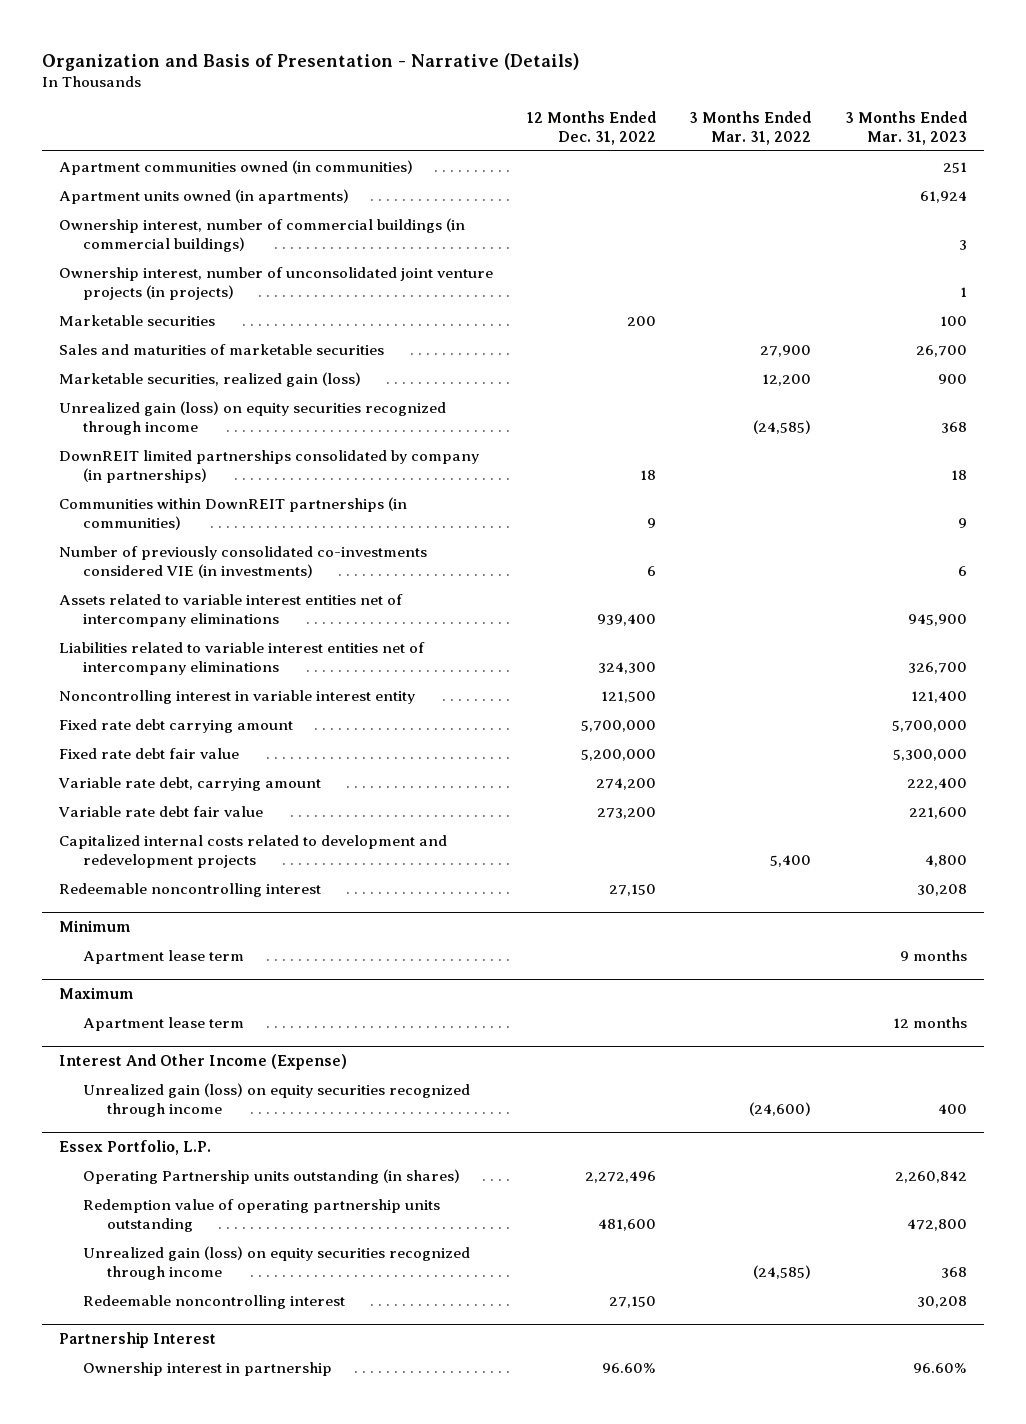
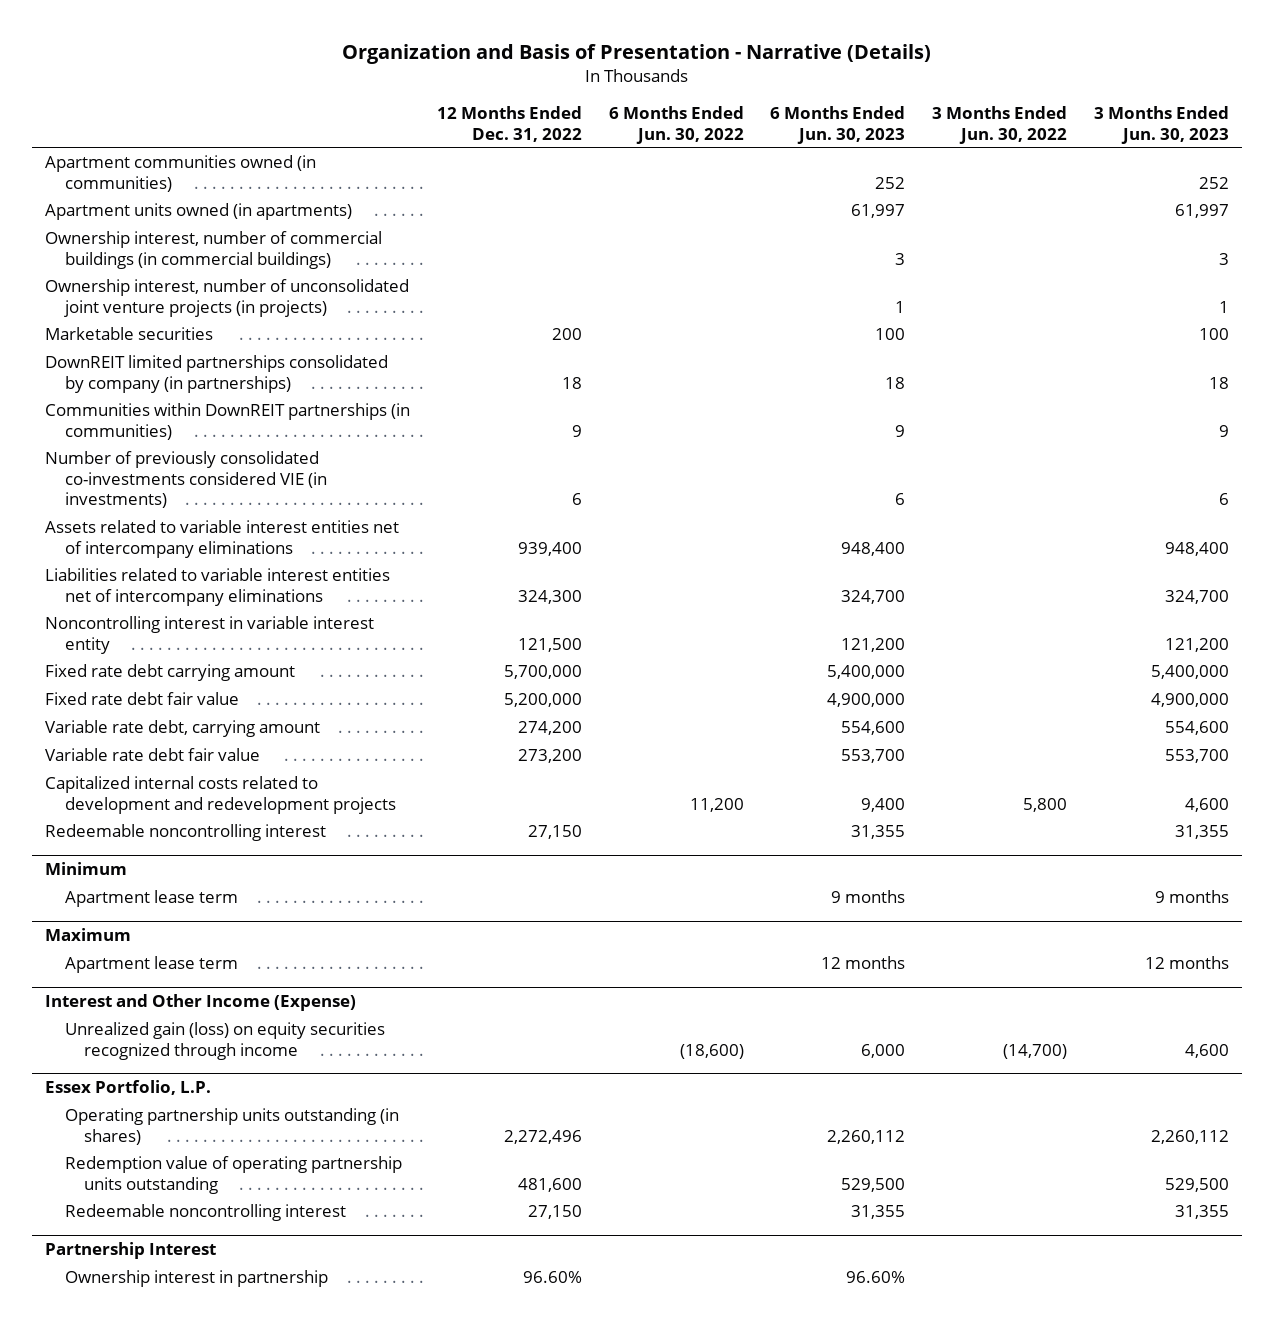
[689,110,812,145] 3 Months Ended Mar. 31, 2022 -> none
[844,110,967,145] 3 Months Ended Mar. 31, 2023 -> none
none -> [608,105,744,144] 6 Months Ended Jun. 30, 2022
none -> [770,105,906,144] 6 Months Ended Jun. 30, 2023
none -> [931,105,1067,144] 3 Months Ended Jun. 30, 2022
none -> [1093,105,1229,144] 3 Months Ended Jun. 30, 2023
[59,343,385,355] Sales and maturities of marketable securities -> none
[59,371,362,387] Marketable securities, realized gain (loss) -> none
[59,400,447,435] Unrealized gain (loss) on equity securities recognized through income -> none
[59,1054,348,1071] Interest And Other Income (Expense) -> [45,994,357,1012] Interest and Other Income (Expense)
[83,1168,461,1184] Operating Partnership units outstanding (in shares) -> [64,1107,399,1145] Operating partnership units outstanding (in shares)
[83,1245,471,1280] Unrealized gain (loss) on equity securities recognized through income -> none

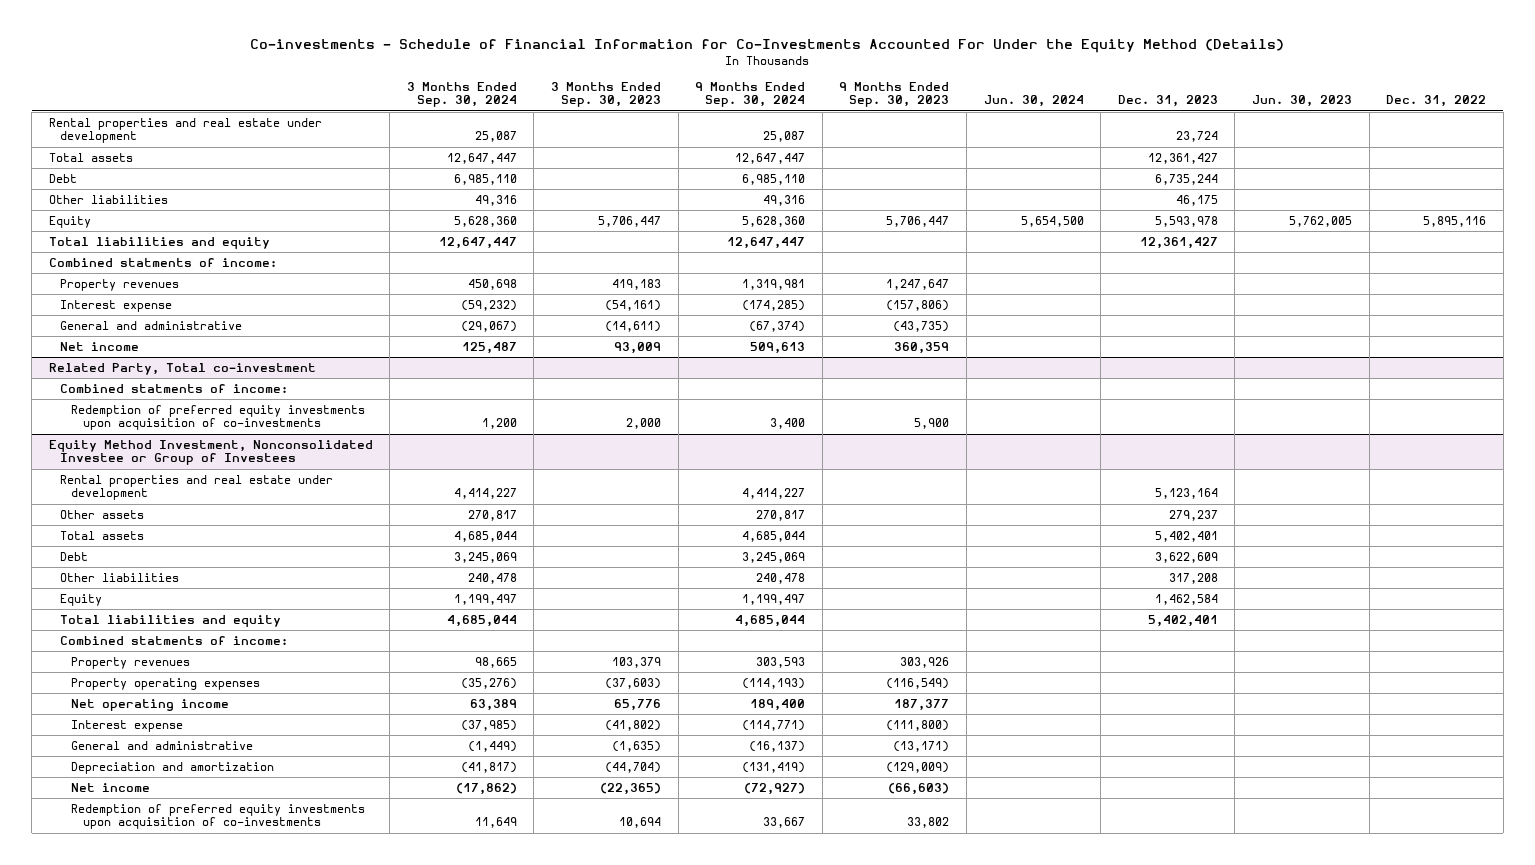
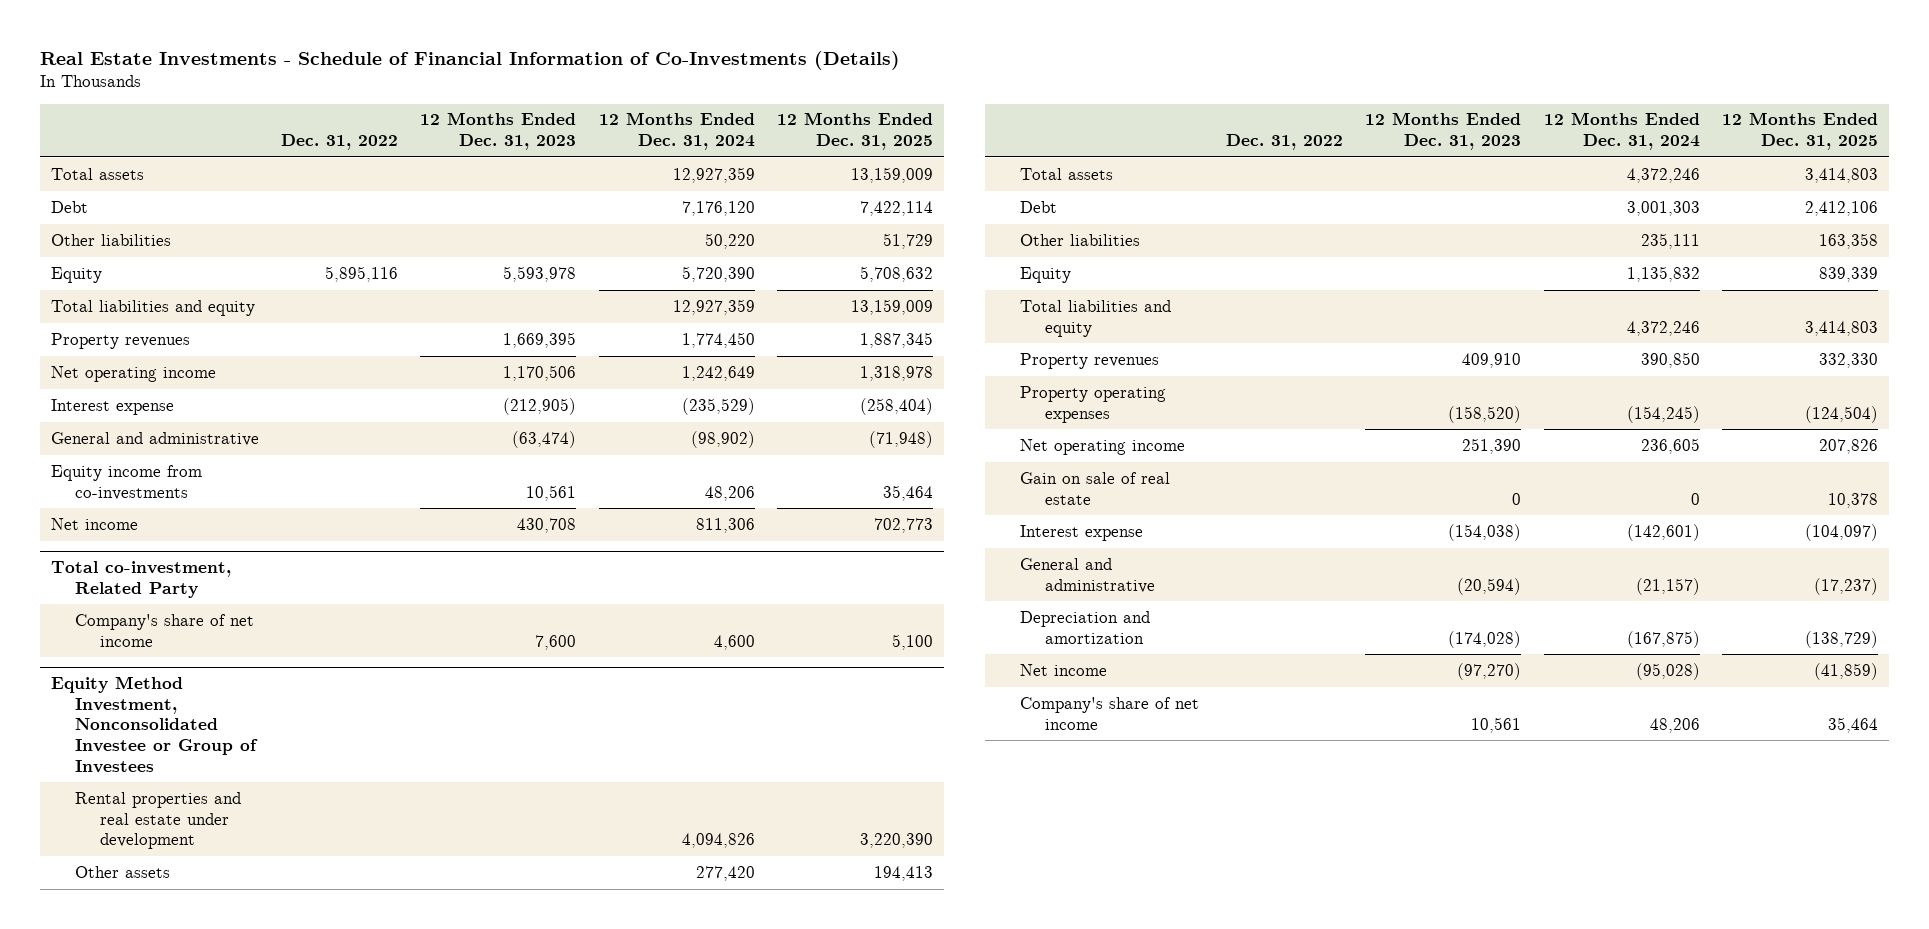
[250,39,1285,54] Co-investments - Schedule of Financial Information for Co-Investments Accounted For Under the Equity Method (Details) -> [39,51,900,71] Real Estate Investments - Schedule of Financial Information of Co-Investments (Details)
[406,82,517,108] 3 Months Ended Sep. 30, 2024 -> none
[551,82,662,108] 3 Months Ended Sep. 30, 2023 -> none
[695,82,806,108] 9 Months Ended Sep. 30, 2024 -> none
[839,82,950,108] 9 Months Ended Sep. 30, 2023 -> none
[983,95,1084,108] Jun. 30, 2024 -> none
[1117,95,1218,108] Dec. 31, 2023 -> none
[1251,95,1352,108] Jun. 30, 2023 -> none
none -> [420,112,577,151] 12 Months Ended Dec. 31, 2023
none -> [598,112,755,151] 12 Months Ended Dec. 31, 2024
none -> [776,112,933,151] 12 Months Ended Dec. 31, 2025
[48,117,322,144] Rental properties and real estate under development -> none
[48,257,277,267] Combined statments of income: -> none
none -> [50,365,216,382] Net operating income
none -> [50,464,202,500] Equity income from co-investments
[59,383,288,393] Combined statments of income: -> none
[48,362,316,375] Related Party, Total co-investment -> [50,561,231,598] Total co-investment, Related Party
[71,404,366,431] Redemption of preferred equity investments upon acquisition of co-investments -> [75,613,255,647] Company's share of net income
[59,635,288,645] Combined statments of income: -> none
none -> [1020,471,1171,505] Gain on sale of real estate
[71,803,366,830] Redemption of preferred equity investments upon acquisition of co-investments -> [1020,696,1200,730] Company's share of net income

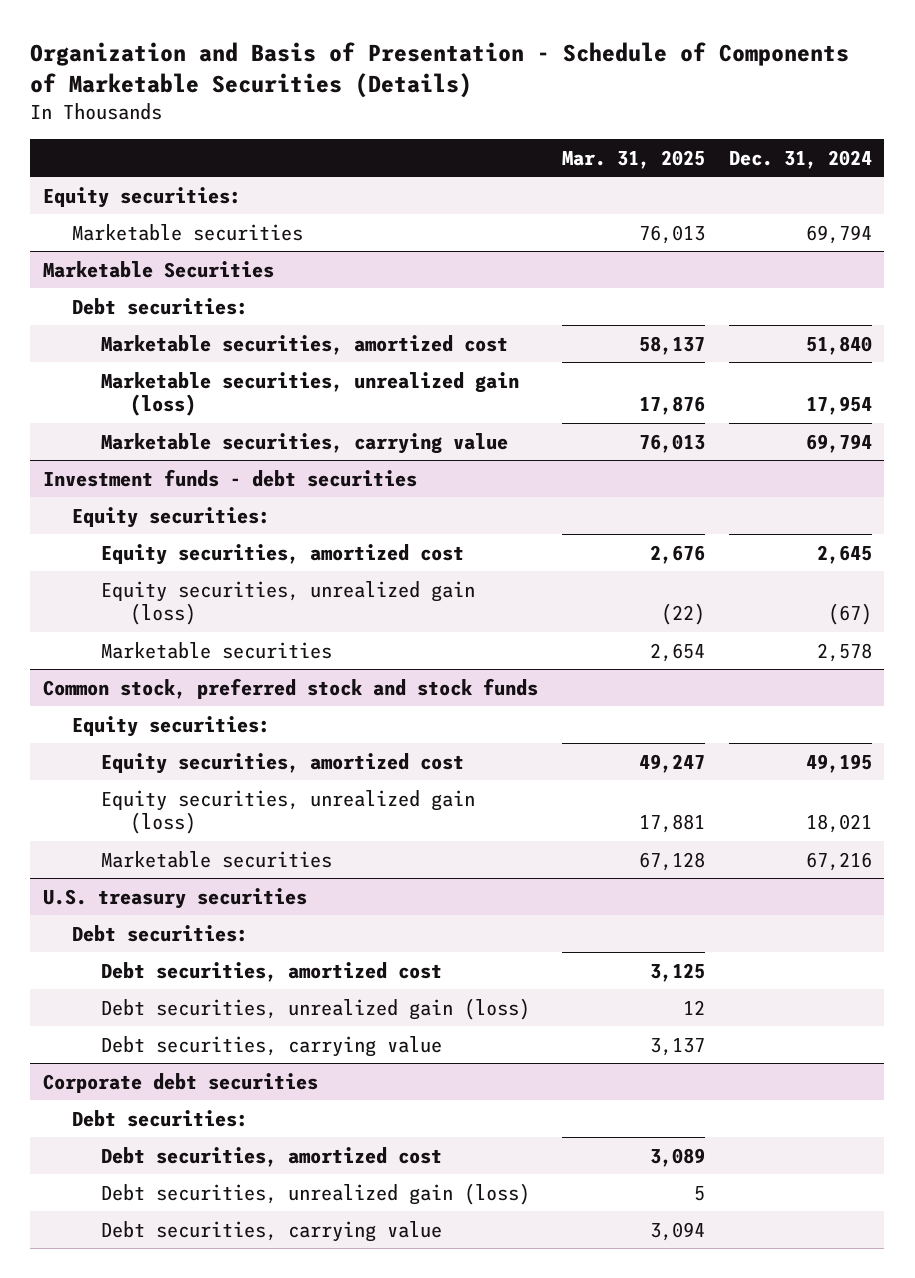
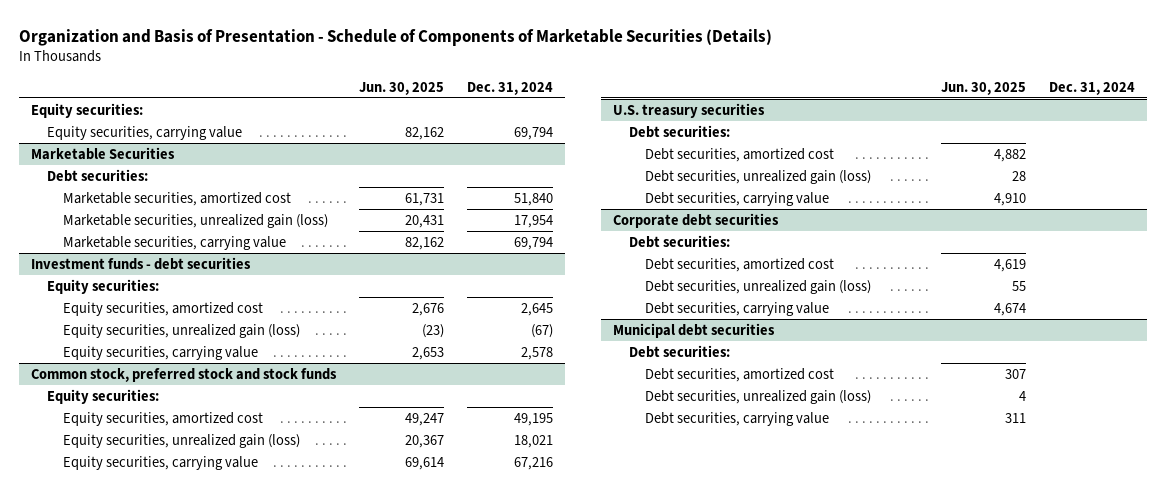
[561,149,705,169] Mar. 31, 2025 -> none
none -> [358,81,444,95] Jun. 30, 2025
[71,223,303,241] Marketable securities -> [46,125,242,140] Equity securities, carrying value
[101,641,333,659] Marketable securities -> [63,345,259,360] Equity securities, carrying value
[101,850,333,868] Marketable securities -> [63,455,259,470] Equity securities, carrying value
none -> [612,322,775,338] Municipal debt securities
none -> [628,344,730,358] Debt securities:
none -> [645,367,835,382] Debt securities, amortized cost
none -> [645,389,872,404] Debt securities, unrealized gain (loss)
none -> [645,411,830,426] Debt securities, carrying value

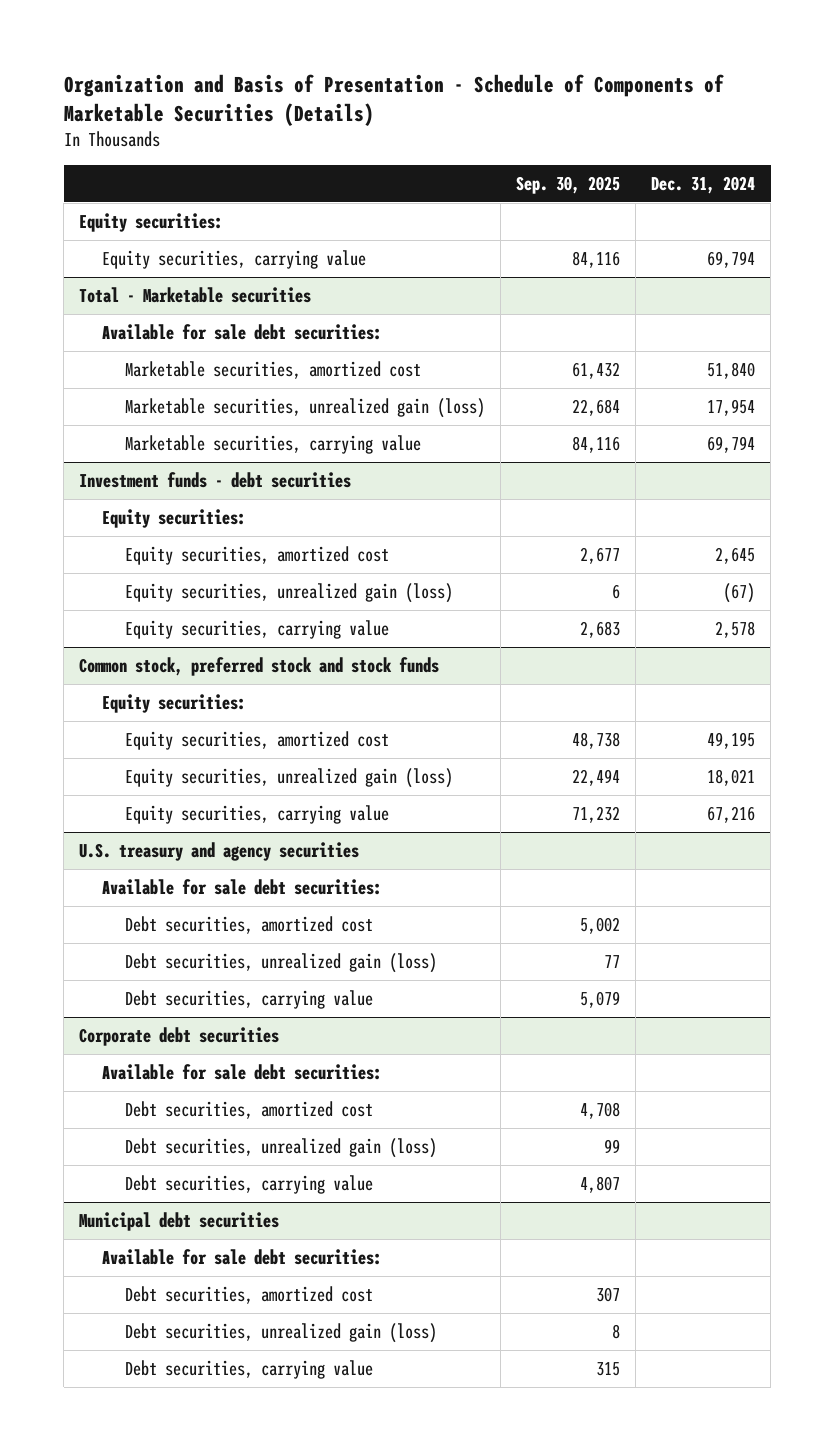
[358,81,444,95] Jun. 30, 2025 -> none
none -> [516,175,621,194] Sep. 30, 2025
[30,146,175,160] Marketable Securities -> [79,286,312,303] Total - Marketable securities
[46,168,148,182] Debt securities: -> [101,323,382,340] Available for sale debt securities:
[612,102,765,118] U.S. treasury securities -> none
[628,124,730,138] Debt securities: -> none
[645,147,835,162] Debt securities, amortized cost -> none
[645,169,872,184] Debt securities, unrealized gain (loss) -> none
[645,191,830,206] Debt securities, carrying value -> none
none -> [79,841,360,861] U.S. treasury and agency securities
none -> [101,878,382,895] Available for sale debt securities:
none -> [124,915,373,934] Debt securities, amortized cost
none -> [124,952,437,973] Debt securities, unrealized gain (loss)
none -> [124,989,373,1009] Debt securities, carrying value
[628,234,730,248] Debt securities: -> [101,1063,382,1080] Available for sale debt securities:
[628,344,730,358] Debt securities: -> [101,1248,382,1265] Available for sale debt securities:

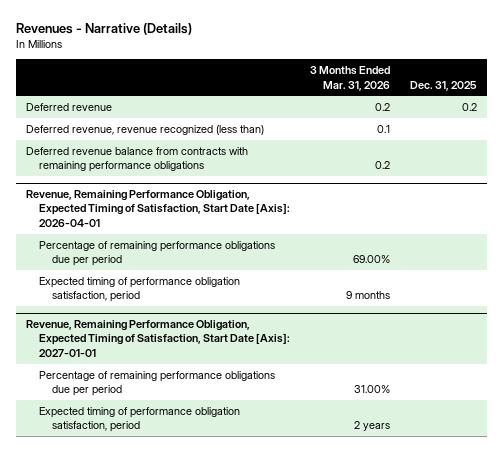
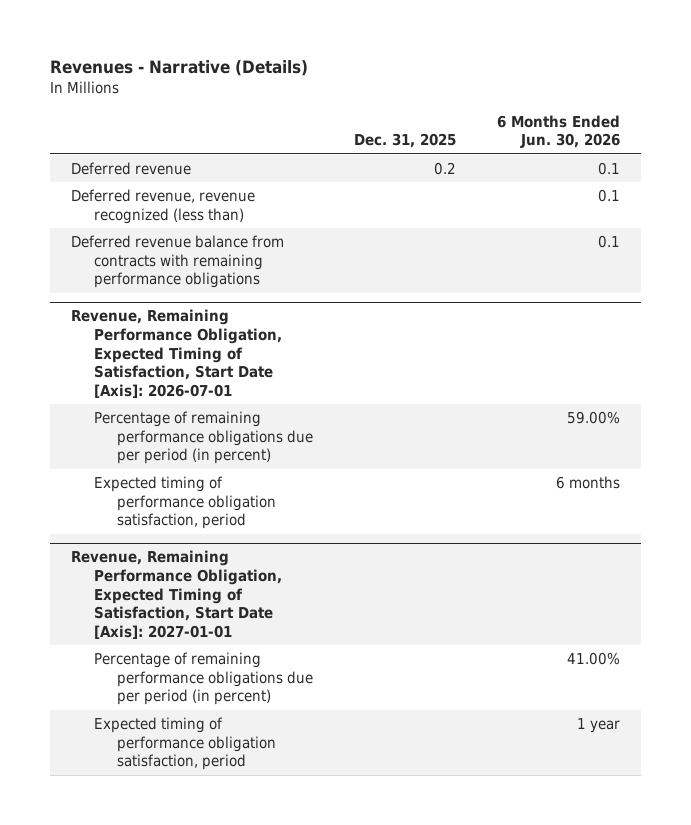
[309,66,390,91] 3 Months Ended Mar. 31, 2026 -> none
none -> [497,114,621,149] 6 Months Ended Jun. 30, 2026
[25,190,290,227] Revenue, Remaining Performance Obligation, Expected Timing of Satisfaction, Start Date [Axis]: 2026-04-01 -> none
[38,240,275,267] Percentage of remaining performance obligations due per period -> none
[38,276,240,303] Expected timing of performance obligation satisfaction, period -> none
none -> [70,309,283,398] Revenue, Remaining Performance Obligation, Expected Timing of Satisfaction, Start Date [Axis]: 2026-07-01
none -> [94,411,314,465] Percentage of remaining performance obligations due per period (in percent)
none -> [94,476,277,530] Expected timing of performance obligation satisfaction, period
[38,370,275,397] Percentage of remaining performance obligations due per period -> [94,652,314,706] Percentage of remaining performance obligations due per period (in percent)

